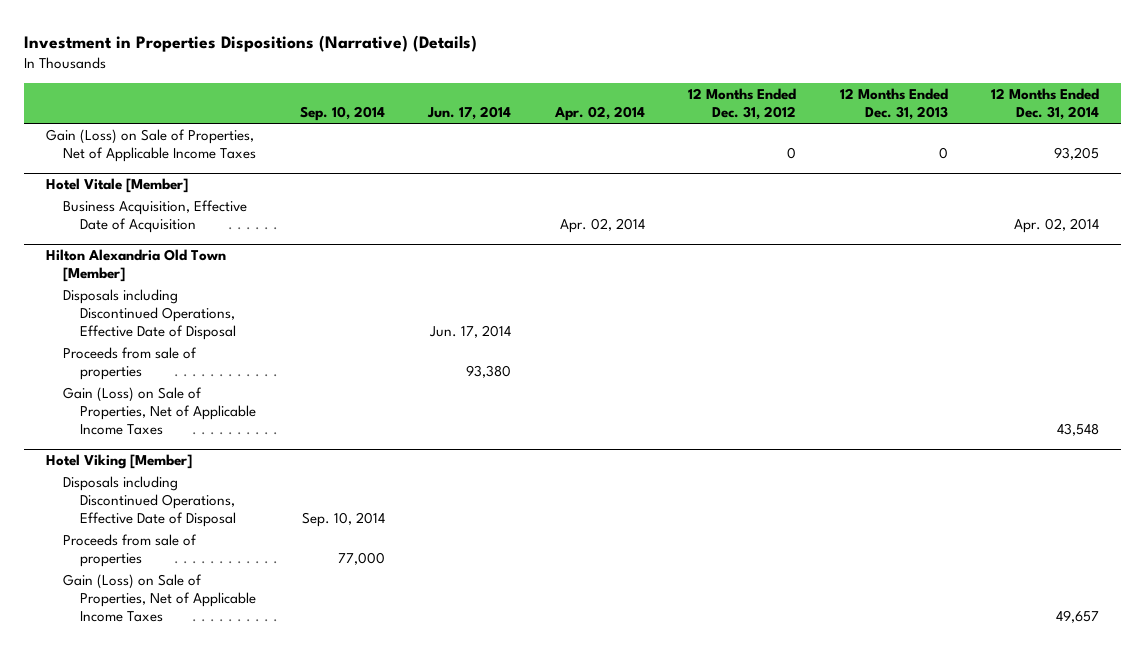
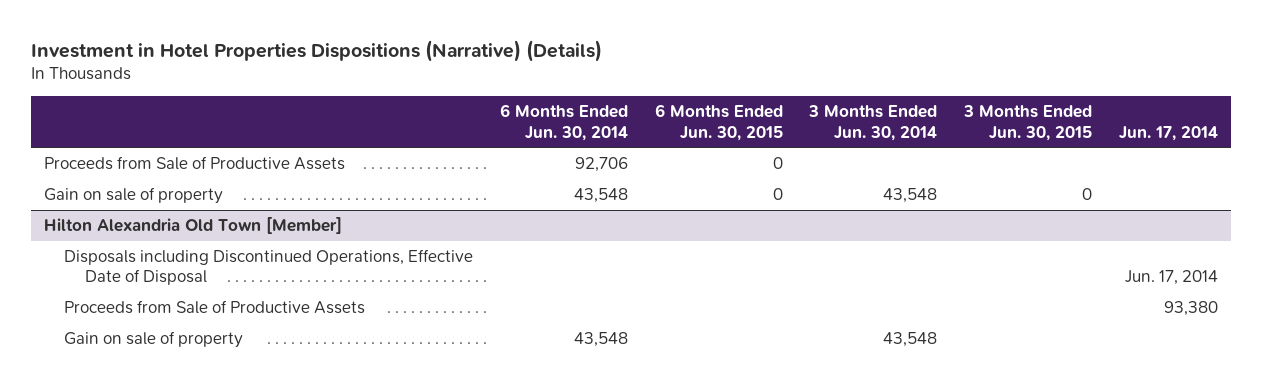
[24,34,478,52] Investment in Properties Dispositions (Narrative) (Details) -> [30,39,602,62] Investment in Hotel Properties Dispositions (Narrative) (Details)
[299,106,385,122] Sep. 10, 2014 -> none
[553,106,645,122] Apr. 02, 2014 -> none
[688,88,797,121] 12 Months Ended Dec. 31, 2012 -> none
[839,88,948,121] 12 Months Ended Dec. 31, 2013 -> none
[991,88,1100,121] 12 Months Ended Dec. 31, 2014 -> none
none -> [500,104,629,141] 6 Months Ended Jun. 30, 2014
none -> [654,104,783,141] 6 Months Ended Jun. 30, 2015
none -> [808,105,938,141] 3 Months Ended Jun. 30, 2014
none -> [962,105,1092,141] 3 Months Ended Jun. 30, 2015
[46,178,189,194] Hotel Vitale [Member] -> none
[63,200,248,234] Business Acquisition, Effective Date of Acquisition -> none
none -> [43,155,345,170] Proceeds from Sale of Productive Assets
[46,129,257,163] Gain (Loss) on Sale of Properties, Net of Applicable Income Taxes -> [43,186,223,204] Gain on sale of property
[46,454,193,470] Hotel Viking [Member] -> none
[63,476,237,528] Disposals including Discontinued Operations, Effective Date of Disposal -> none
[63,534,198,568] Proceeds from sale of properties -> none
[63,574,257,623] Gain (Loss) on Sale of Properties, Net of Applicable Income Taxes -> none
[63,347,198,381] Proceeds from sale of properties -> [64,299,366,314] Proceeds from Sale of Productive Assets
[63,387,257,436] Gain (Loss) on Sale of Properties, Net of Applicable Income Taxes -> [64,330,244,348] Gain on sale of property

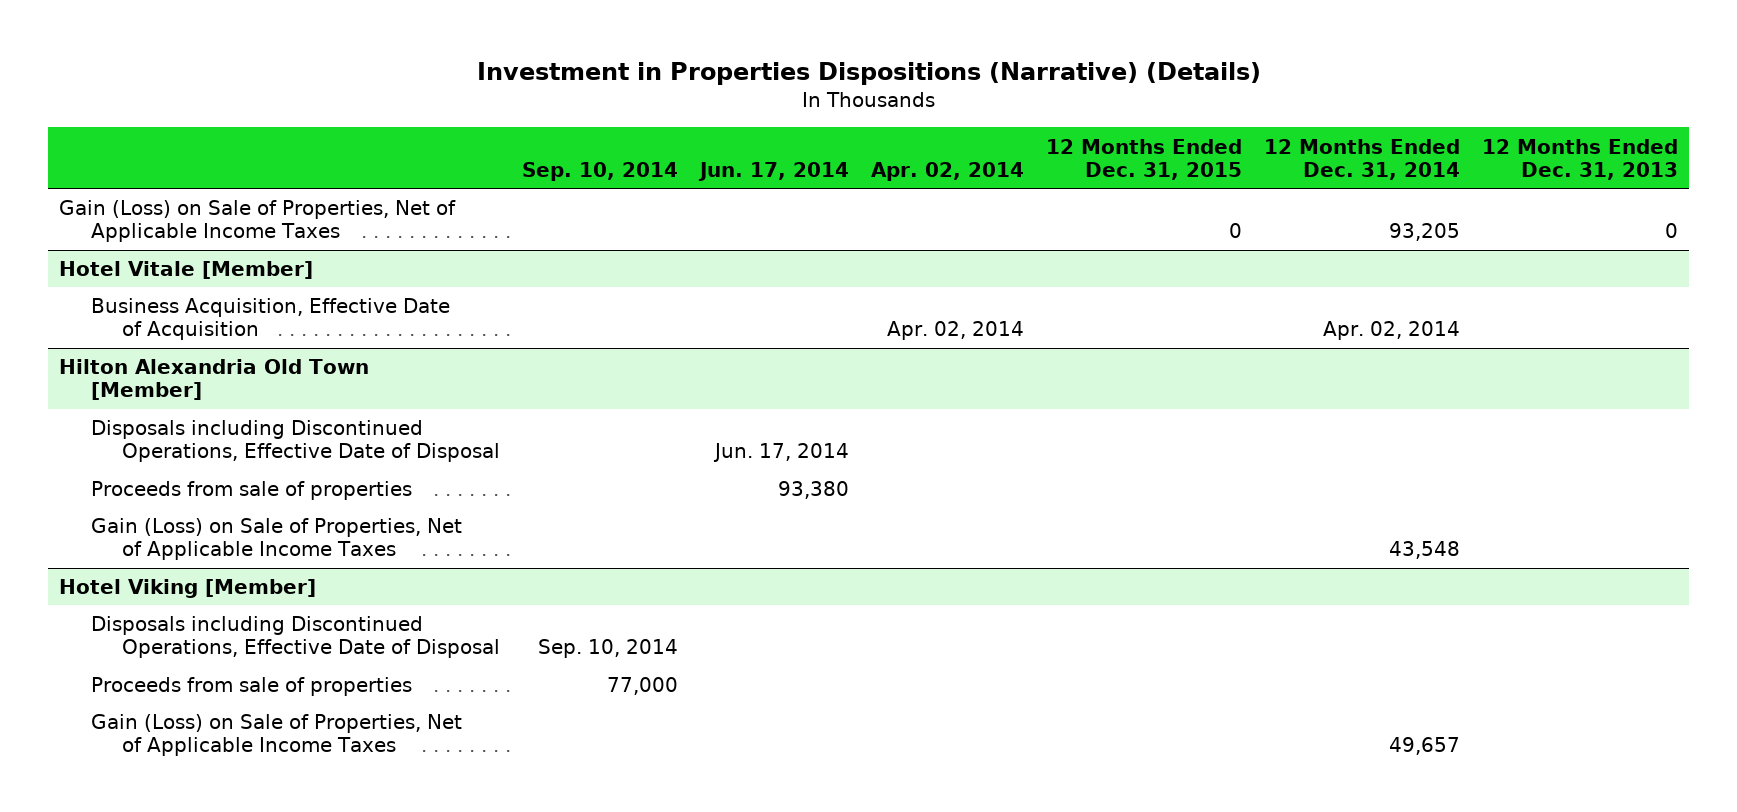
[30,39,602,62] Investment in Hotel Properties Dispositions (Narrative) (Details) -> [476,61,1261,85] Investment in Properties Dispositions (Narrative) (Details)
[500,104,629,141] 6 Months Ended Jun. 30, 2014 -> none
[654,104,783,141] 6 Months Ended Jun. 30, 2015 -> none
[808,105,938,141] 3 Months Ended Jun. 30, 2014 -> none
[962,105,1092,141] 3 Months Ended Jun. 30, 2015 -> none
none -> [522,161,679,181] Sep. 10, 2014
none -> [871,161,1025,181] Apr. 02, 2014
none -> [1045,138,1242,180] 12 Months Ended Dec. 31, 2015
none -> [1263,138,1460,180] 12 Months Ended Dec. 31, 2014
none -> [1481,138,1678,180] 12 Months Ended Dec. 31, 2013
[43,155,345,170] Proceeds from Sale of Productive Assets -> none
[43,186,223,204] Gain on sale of property -> [59,200,457,243] Gain (Loss) on Sale of Properties, Net of Applicable Income Taxes
none -> [59,261,314,280] Hotel Vitale [Member]
none -> [90,298,450,341] Business Acquisition, Effective Date of Acquisition
[64,299,366,314] Proceeds from Sale of Productive Assets -> [90,481,412,501] Proceeds from sale of properties
[64,330,244,348] Gain on sale of property -> [90,518,462,561] Gain (Loss) on Sale of Properties, Net of Applicable Income Taxes
none -> [59,579,317,599] Hotel Viking [Member]
none -> [90,616,501,659] Disposals including Discontinued Operations, Effective Date of Disposal
none -> [90,677,412,697] Proceeds from sale of properties
none -> [90,714,462,757] Gain (Loss) on Sale of Properties, Net of Applicable Income Taxes

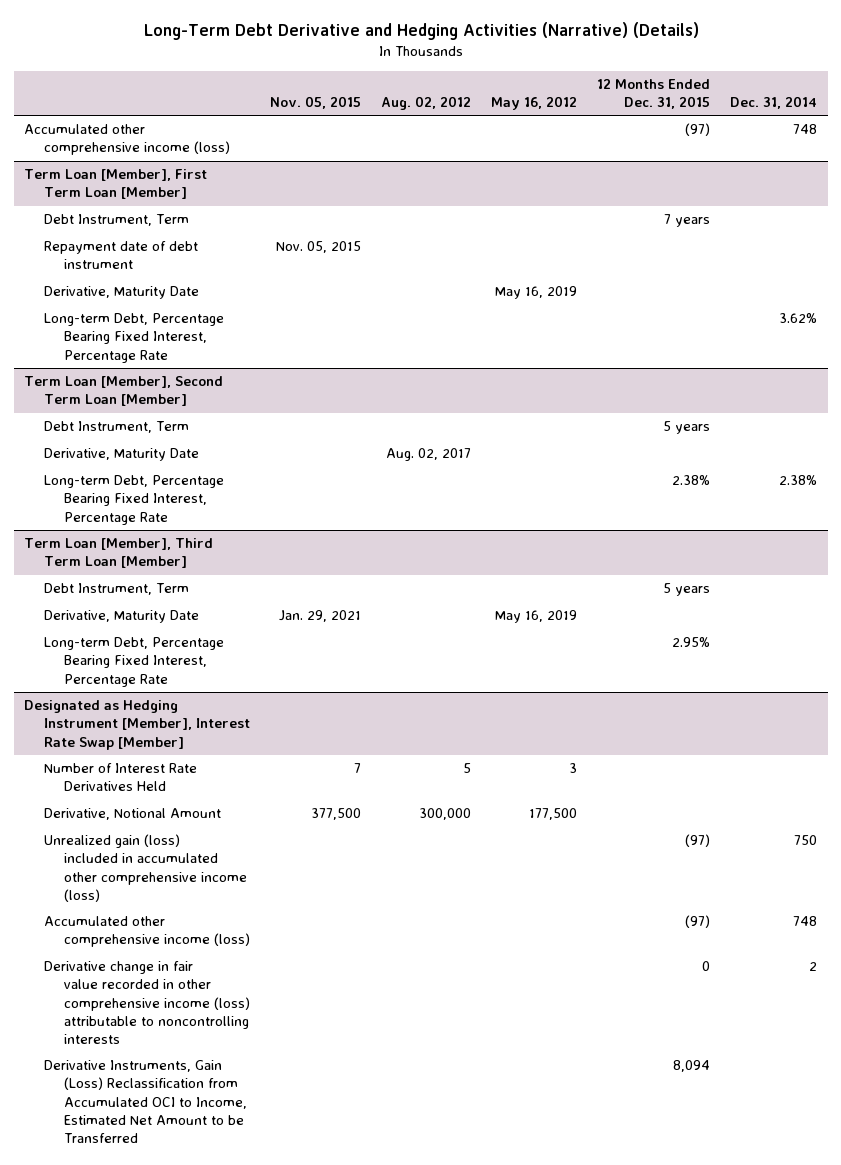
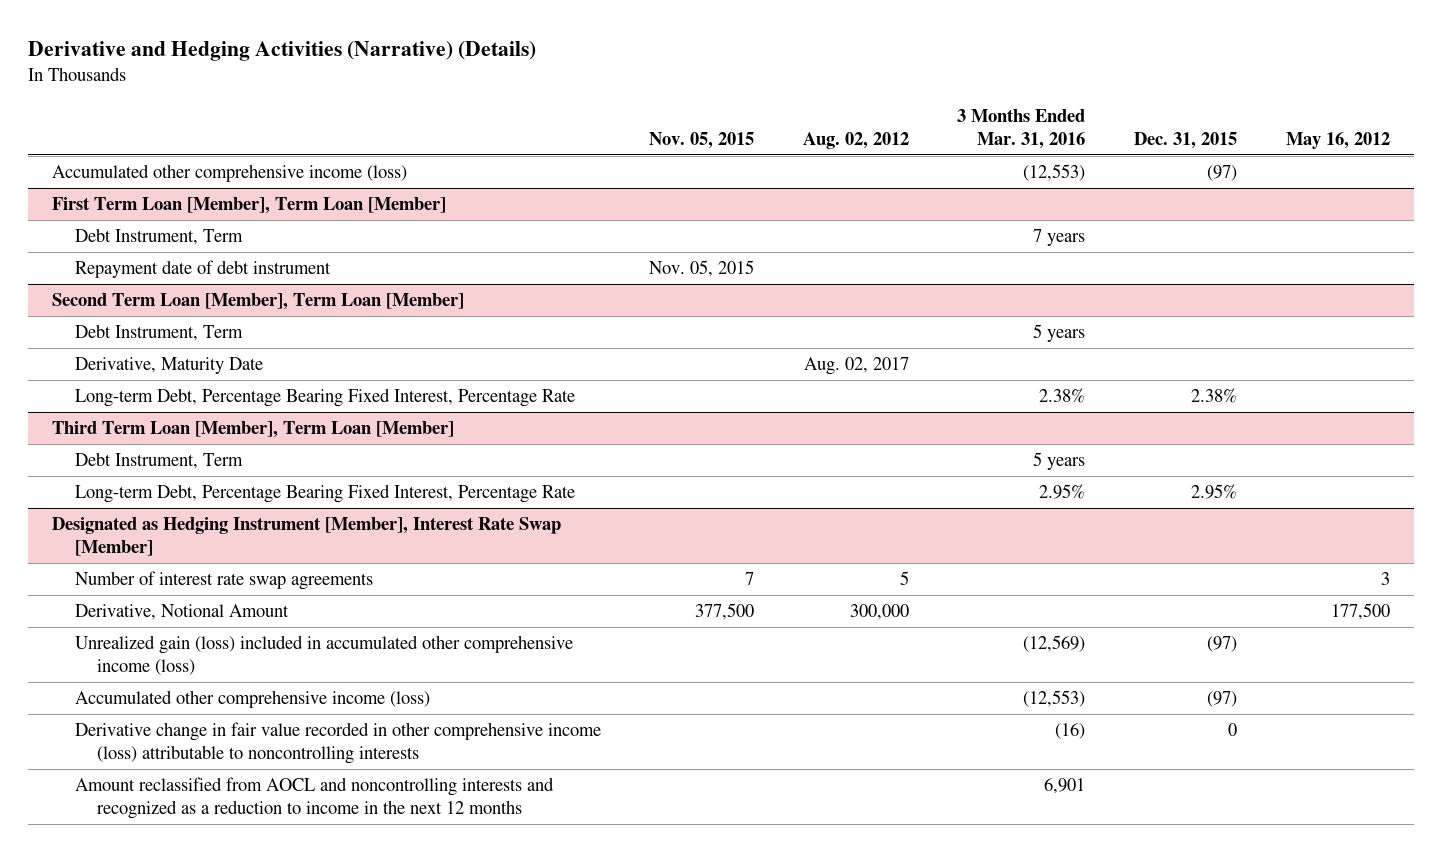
[143,22,699,41] Long-Term Debt Derivative and Hedging Activities (Narrative) (Details) -> [27,41,536,62] Derivative and Hedging Activities (Narrative) (Details)
[597,78,711,110] 12 Months Ended Dec. 31, 2015 -> none
[730,96,818,110] Dec. 31, 2014 -> none
none -> [957,109,1086,149] 3 Months Ended Mar. 31, 2016
none -> [1134,131,1238,149] Dec. 31, 2015
[23,169,207,200] Term Loan [Member], First Term Loan [Member] -> [51,197,446,215] First Term Loan [Member], Term Loan [Member]
[43,286,199,300] Derivative, Maturity Date -> none
[43,313,224,363] Long-term Debt, Percentage Bearing Fixed Interest, Percentage Rate -> none
[23,376,223,407] Term Loan [Member], Second Term Loan [Member] -> [51,293,464,311] Second Term Loan [Member], Term Loan [Member]
[23,538,213,569] Term Loan [Member], Third Term Loan [Member] -> [51,421,454,439] Third Term Loan [Member], Term Loan [Member]
[43,610,199,624] Derivative, Maturity Date -> none
[43,763,197,792] Number of Interest Rate Derivatives Held -> [74,571,373,591] Number of interest rate swap agreements
[43,1060,247,1143] Derivative Instruments, Gain (Loss) Reclassification from Accumulated OCI to Income, Estimated Net Amount to be Transferred -> [74,777,554,819] Amount reclassified from AOCL and noncontrolling interests and recognized as a reduction to income in the next 12 months

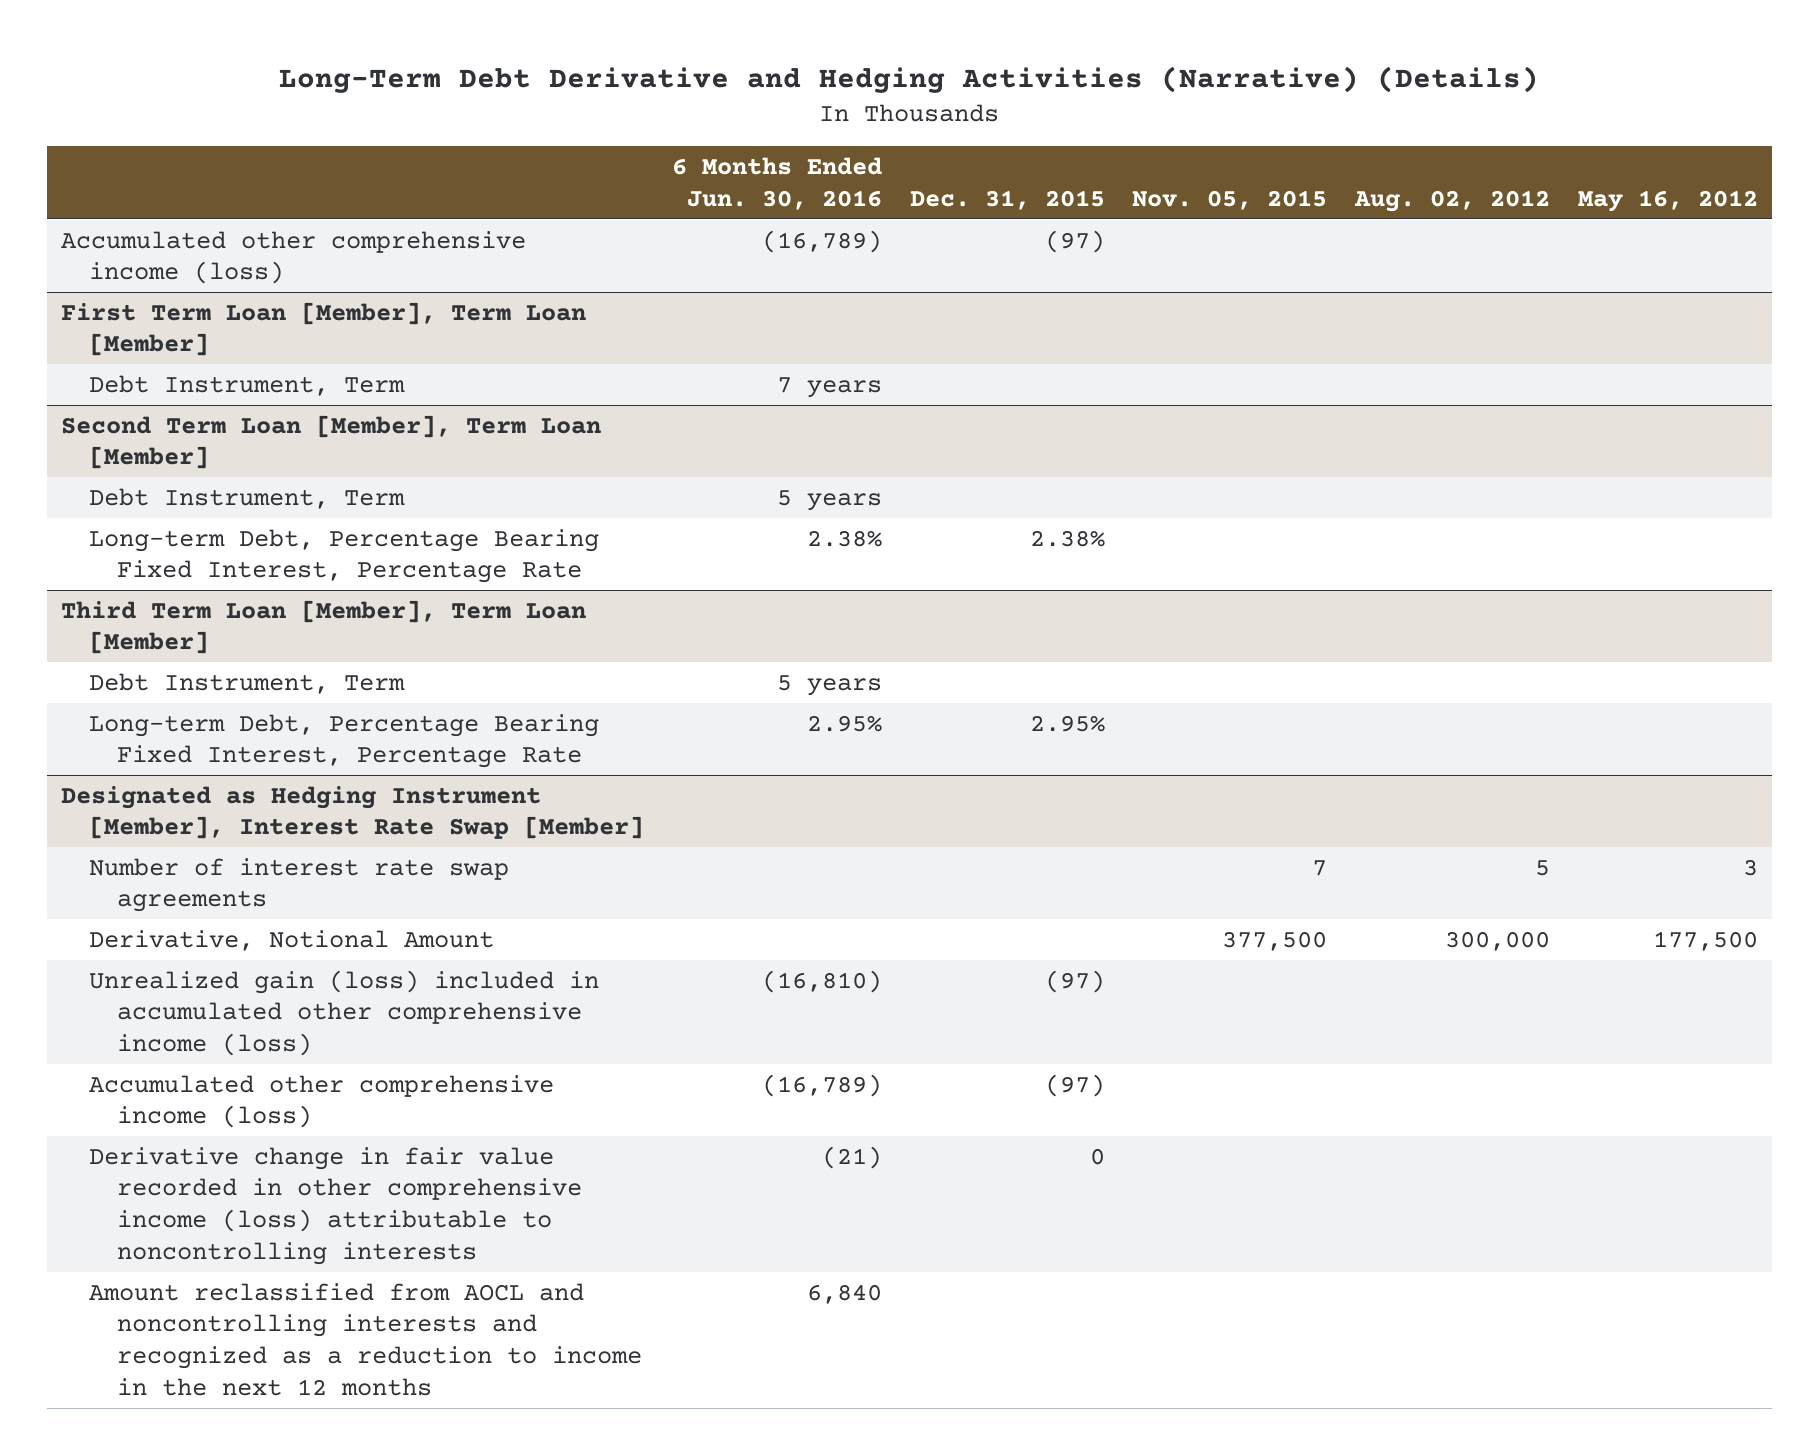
[27,41,536,62] Derivative and Hedging Activities (Narrative) (Details) -> [279,65,1540,93] Long-Term Debt Derivative and Hedging Activities (Narrative) (Details)
[957,109,1086,149] 3 Months Ended Mar. 31, 2016 -> none
none -> [671,157,882,210] 6 Months Ended Jun. 30, 2016
[74,260,331,279] Repayment date of debt instrument -> none
[74,357,263,375] Derivative, Maturity Date -> none

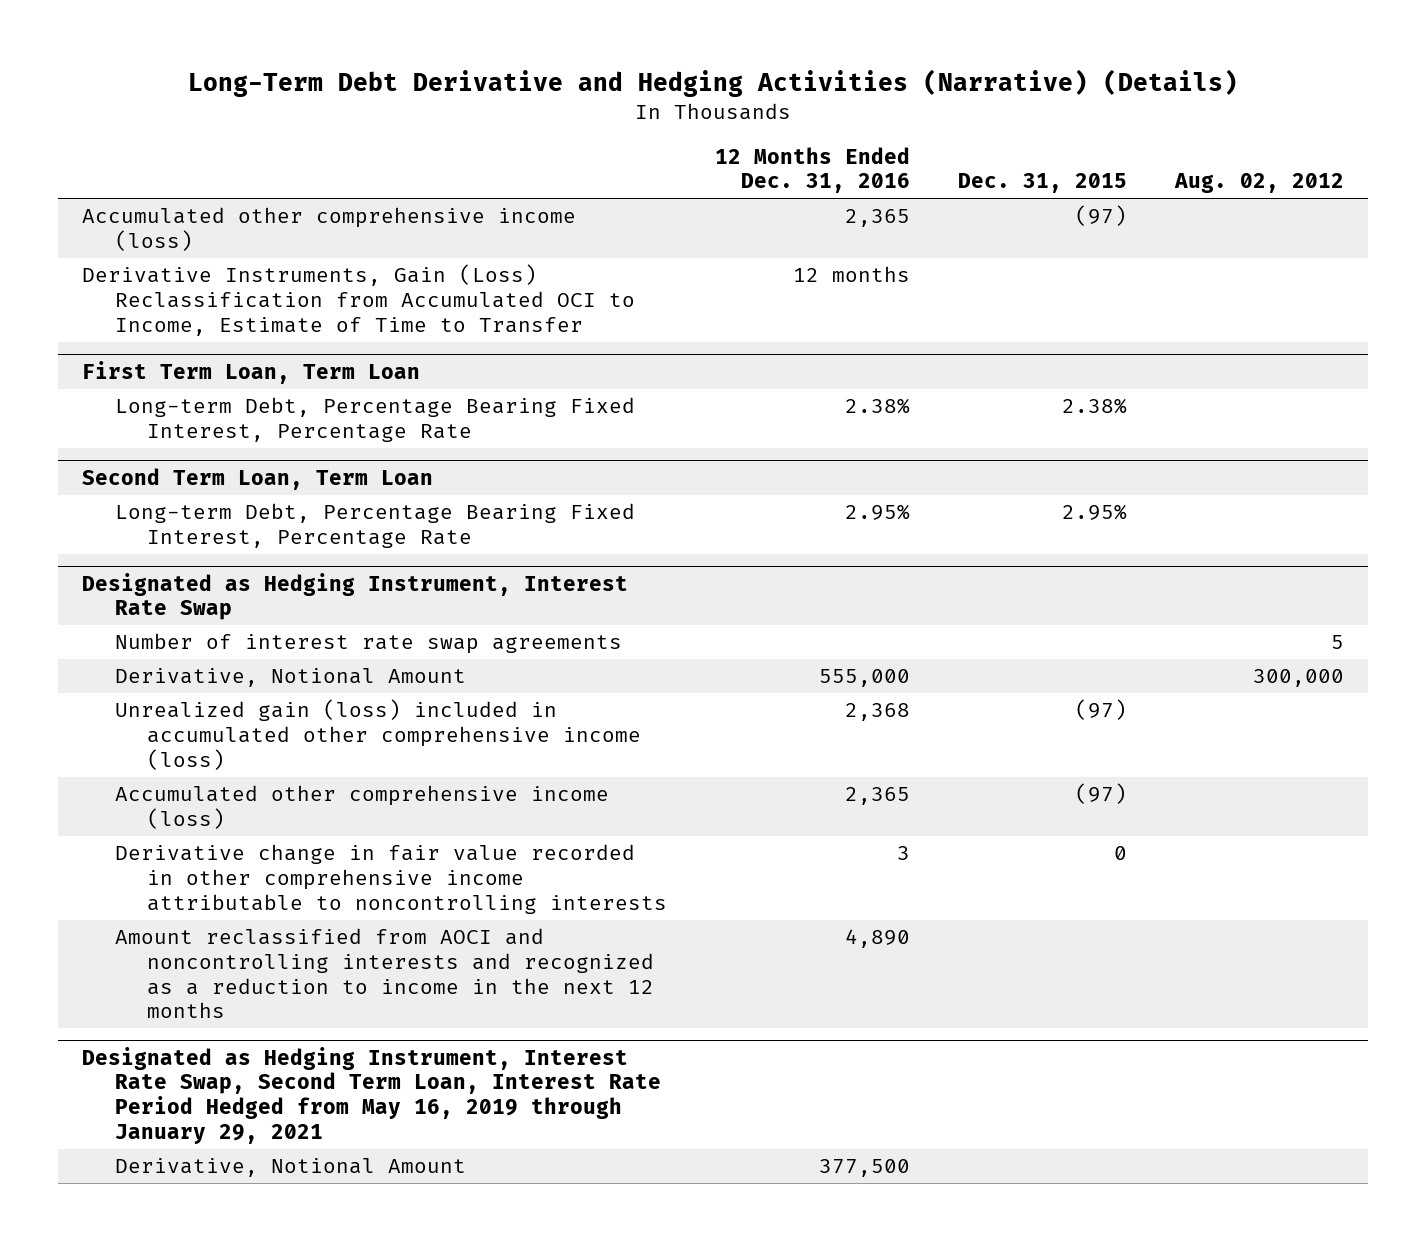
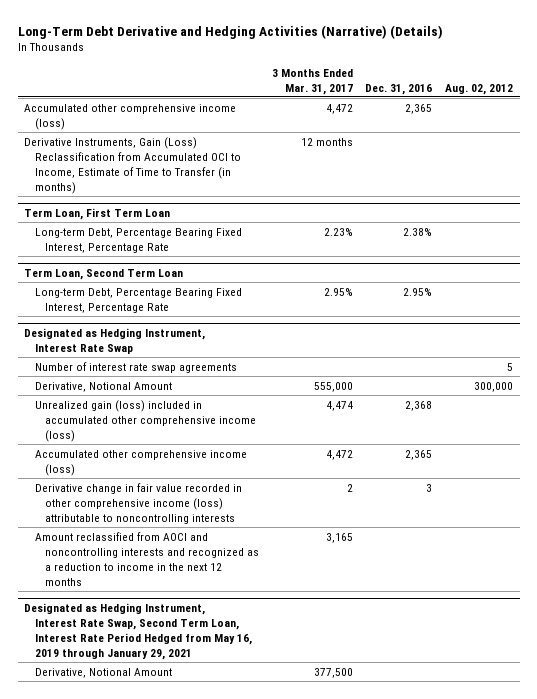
[714,146,910,194] 12 Months Ended Dec. 31, 2016 -> none
[957,173,1127,194] Dec. 31, 2015 -> none
none -> [271,68,353,95] 3 Months Ended Mar. 31, 2017
none -> [365,83,433,95] Dec. 31, 2016
[82,264,635,336] Derivative Instruments, Gain (Loss) Reclassification from Accumulated OCI to Income, Estimate of Time to Transfer -> [24,136,241,194] Derivative Instruments, Gain (Loss) Reclassification from Accumulated OCI to Income, Estimate of Time to Transfer (in months)
[82,360,421,384] First Term Loan, Term Loan -> [24,208,171,221] Term Loan, First Term Loan
[82,467,434,490] Second Term Loan, Term Loan -> [24,269,184,281] Term Loan, Second Term Loan
[114,844,667,914] Derivative change in fair value recorded in other comprehensive income attributable to noncontrolling interests -> [34,482,242,524] Derivative change in fair value recorded in other comprehensive income (loss) attributable to noncontrolling interests

